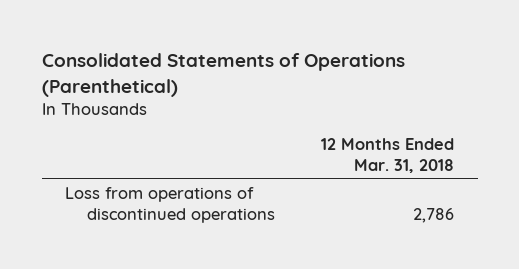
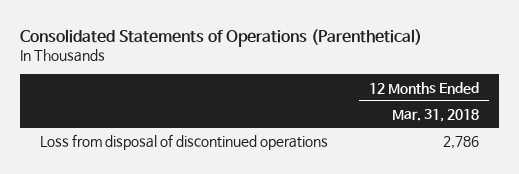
[64,187,275,223] Loss from operations of discontinued operations -> [40,134,329,151] Loss from disposal of discontinued operations

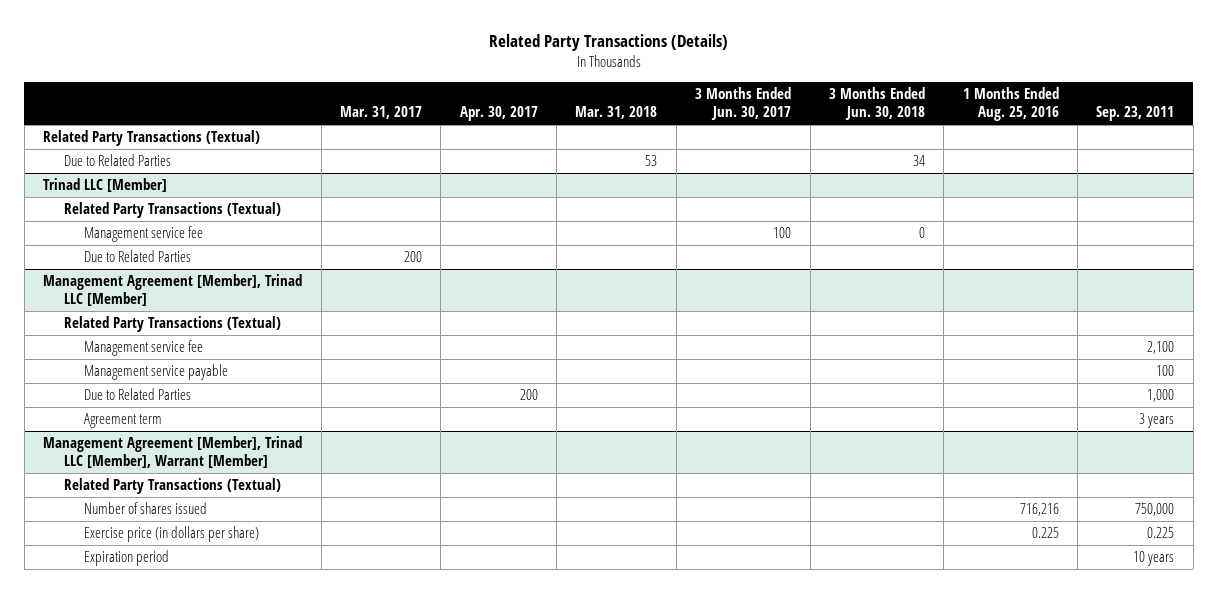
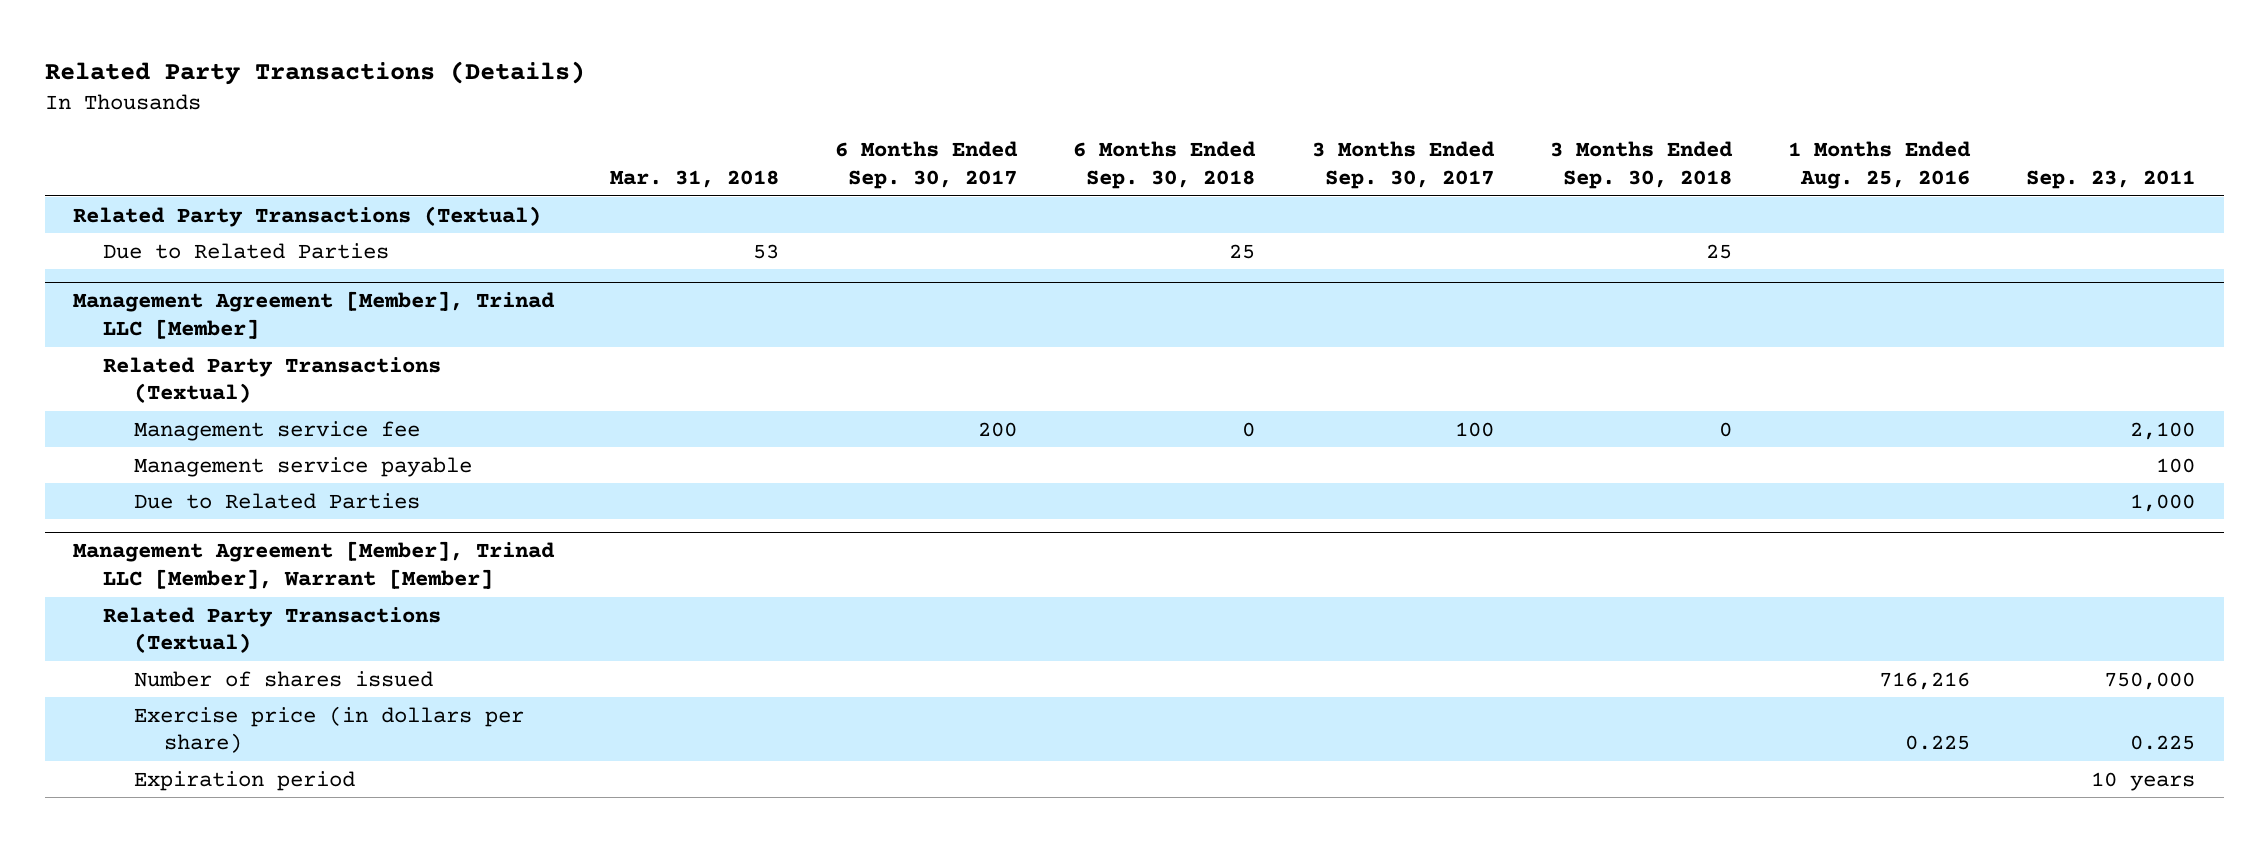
[339,106,422,120] Mar. 31, 2017 -> none
[459,106,538,122] Apr. 30, 2017 -> none
[695,87,792,121] 3 Months Ended Jun. 30, 2017 -> none
[828,87,925,121] 3 Months Ended Jun. 30, 2018 -> none
none -> [835,141,1019,190] 6 Months Ended Sep. 30, 2017
none -> [1073,141,1257,190] 6 Months Ended Sep. 30, 2018
none -> [1311,141,1495,190] 3 Months Ended Sep. 30, 2017
none -> [1549,141,1733,190] 3 Months Ended Sep. 30, 2018
[43,178,168,193] Trinad LLC [Member] -> none
[63,202,281,219] Related Party Transactions (Textual) -> none
[84,226,204,243] Management service fee -> none
[84,250,192,263] Due to Related Parties -> none
[84,413,163,429] Agreement term -> none

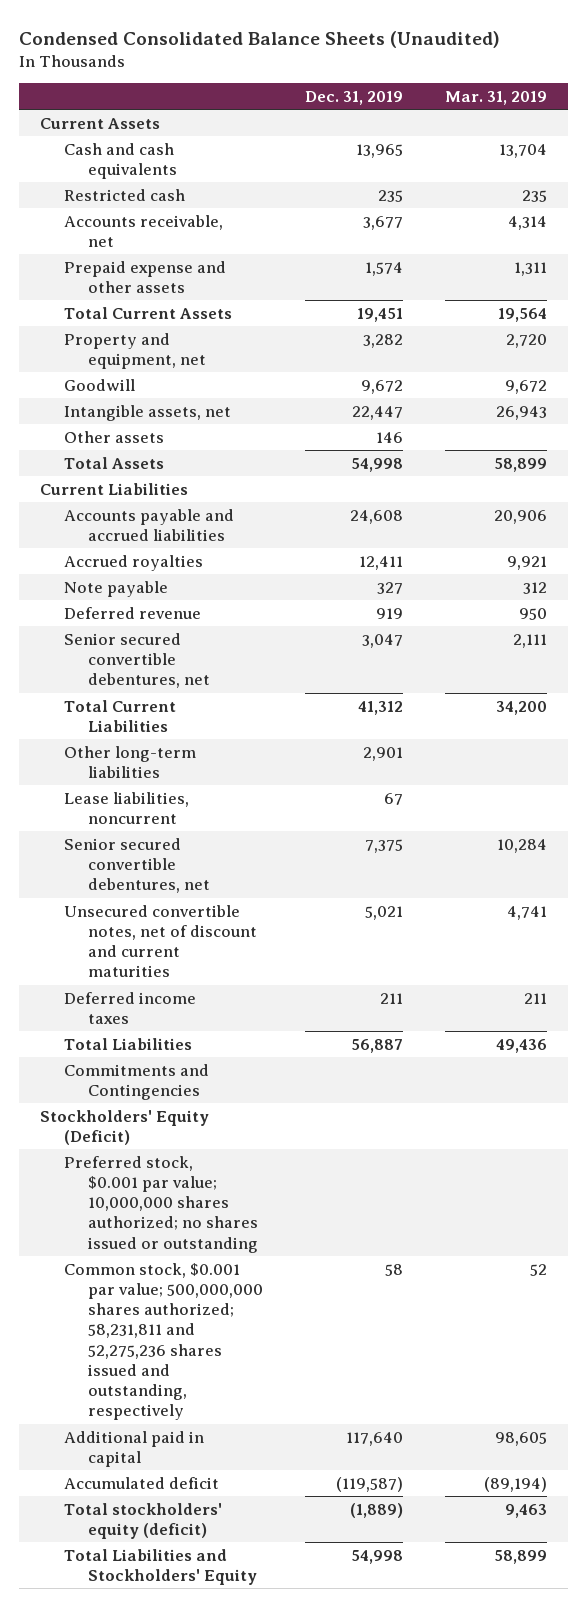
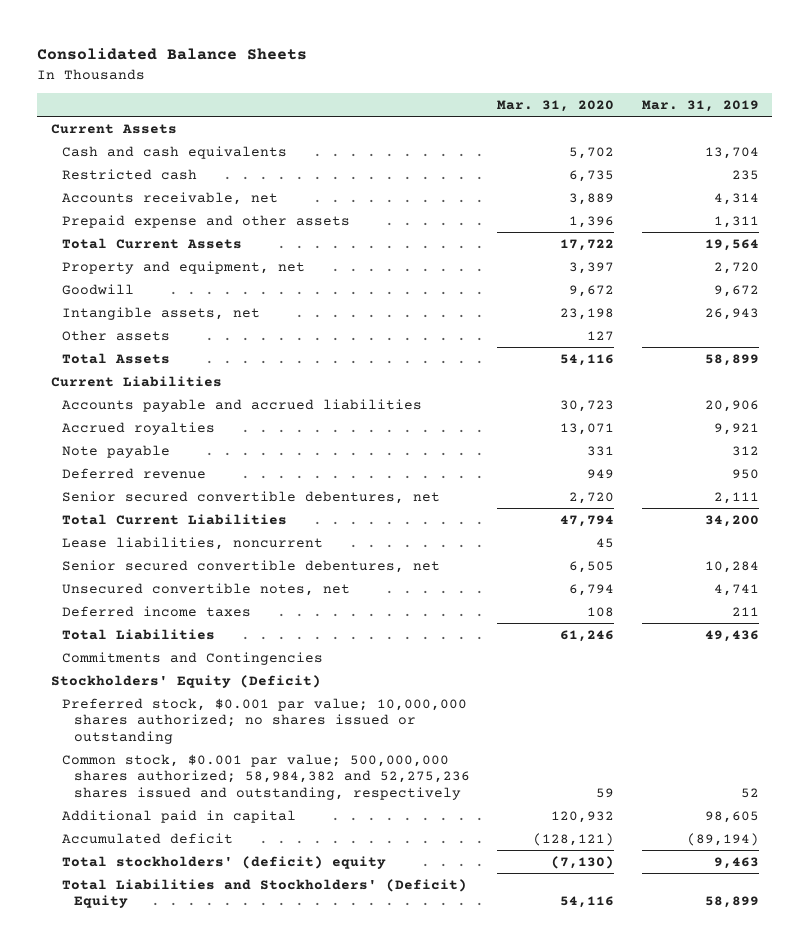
[19,30,501,48] Condensed Consolidated Balance Sheets (Unaudited) -> [37,48,308,61] Consolidated Balance Sheets
[305,90,404,105] Dec. 31, 2019 -> none
none -> [497,99,615,112] Mar. 31, 2020
[64,745,197,778] Other long-term liabilities -> none
[64,904,258,978] Unsecured convertible notes, net of discount and current maturities -> [62,582,351,596] Unsecured convertible notes, net
[64,1262,264,1421] Common stock, $0.001 par value; 500,000,000 shares authorized; 58,231,811 and 52,275,236 shares issued and outstanding, respectively -> [62,753,471,800] Common stock, $0.001 par value; 500,000,000 shares authorized; 58,984,382 and 52,275,236 shares issued and outstanding, respectively
[64,1502,223,1539] Total stockholders' equity (deficit) -> [62,855,387,869] Total stockholders' (deficit) equity
[64,1548,258,1585] Total Liabilities and Stockholders' Equity -> [62,878,468,909] Total Liabilities and Stockholders' (Deficit) Equity

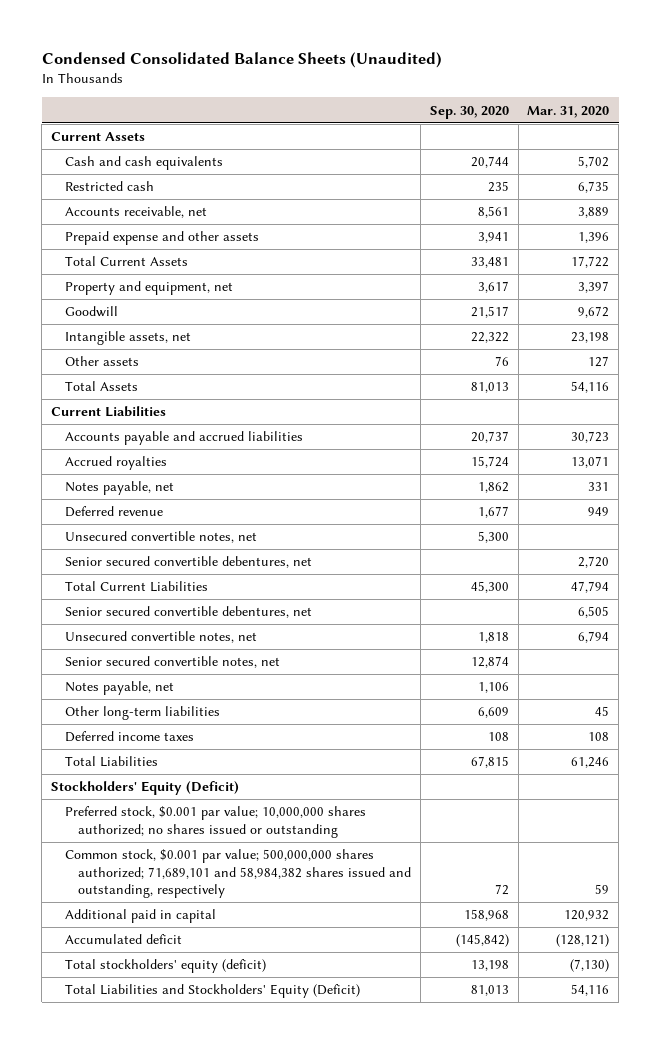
[37,48,308,61] Consolidated Balance Sheets -> [41,51,442,68] Condensed Consolidated Balance Sheets (Unaudited)
[641,99,759,112] Mar. 31, 2019 -> none
none -> [429,105,509,119] Sep. 30, 2020
[62,444,171,458] Note payable -> [64,481,174,496] Notes payable, net
none -> [64,531,257,544] Unsecured convertible notes, net
[62,536,324,550] Lease liabilities, noncurrent -> none
none -> [64,656,280,669] Senior secured convertible notes, net
none -> [64,681,174,696] Notes payable, net
none -> [64,706,220,721] Other long-term liabilities
[62,651,324,665] Commitments and Contingencies -> none
[62,753,471,800] Common stock, $0.001 par value; 500,000,000 shares authorized; 58,984,382 and 52,275,236 shares issued and outstanding, respectively -> [64,849,412,899] Common stock, $0.001 par value; 500,000,000 shares authorized; 71,689,101 and 58,984,382 shares issued and outstanding, respectively
[62,855,387,869] Total stockholders' (deficit) equity -> [64,959,266,974] Total stockholders' equity (deficit)
[62,878,468,909] Total Liabilities and Stockholders' (Deficit) Equity -> [64,984,360,999] Total Liabilities and Stockholders' Equity (Deficit)

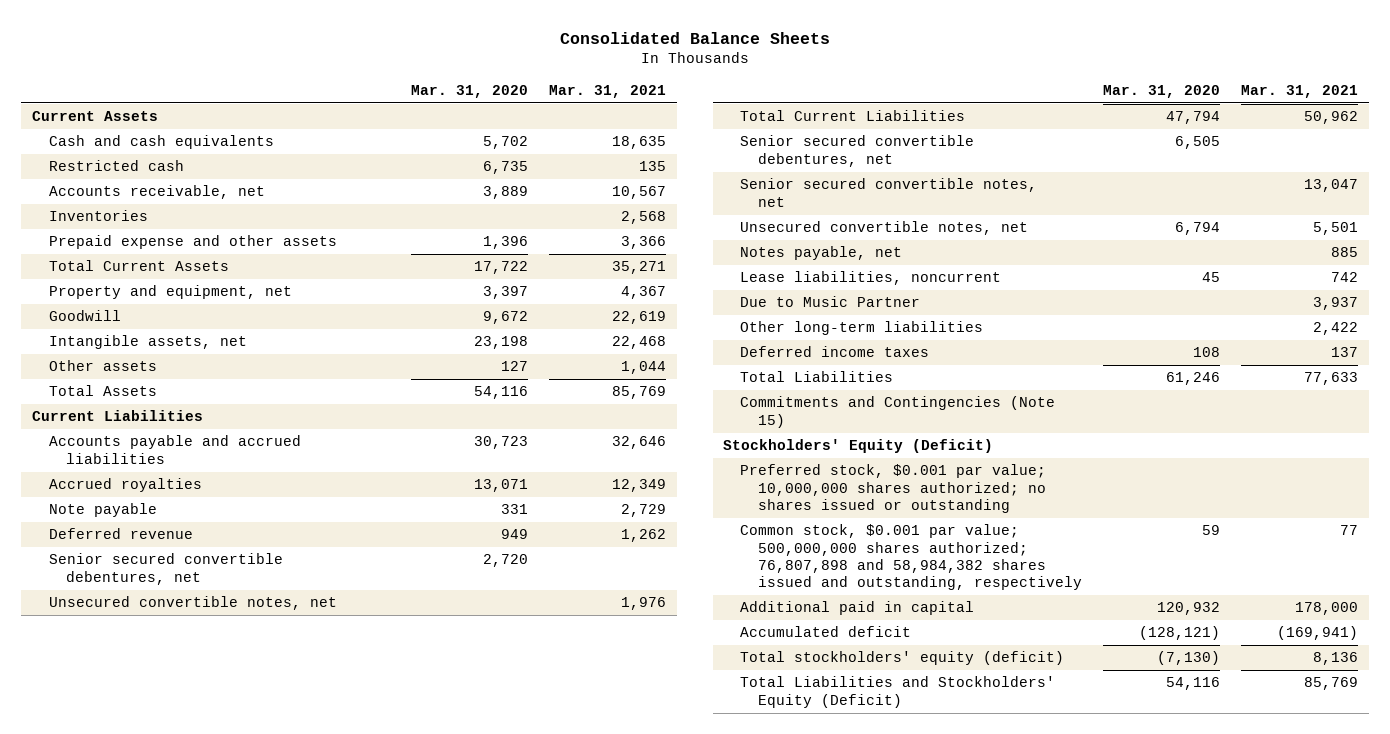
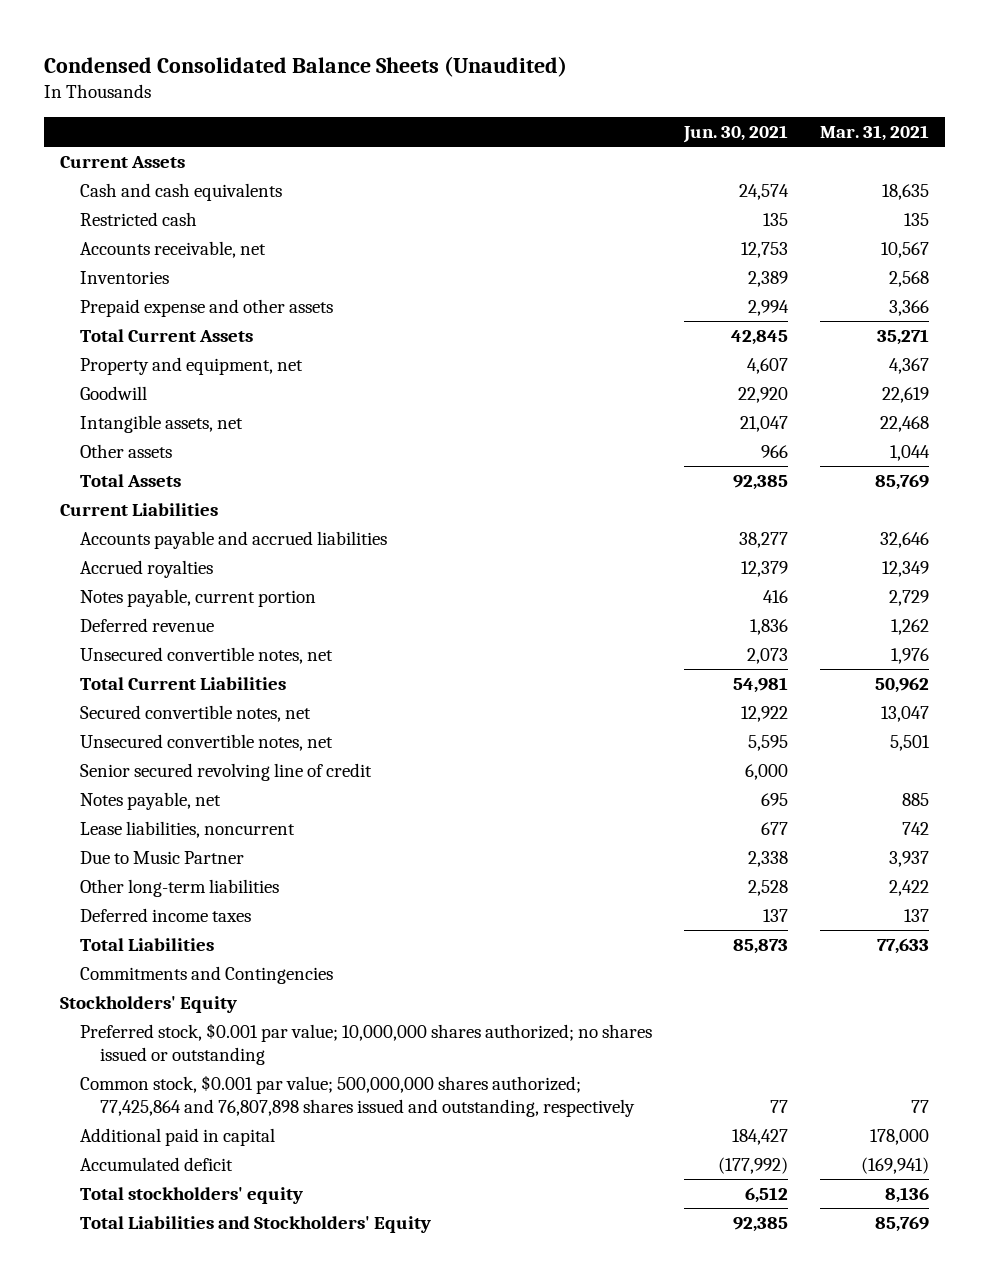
[559,31,830,44] Consolidated Balance Sheets -> [43,55,567,77] Condensed Consolidated Balance Sheets (Unaudited)
[411,84,529,98] Mar. 31, 2020 -> none
none -> [682,125,788,144] Jun. 30, 2021
[48,503,157,518] Note payable -> [79,589,316,608] Notes payable, current portion
[48,553,283,585] Senior secured convertible debentures, net -> none
[740,135,975,167] Senior secured convertible debentures, net -> none
[740,178,1038,207] Senior secured convertible notes, net -> [79,705,311,723] Secured convertible notes, net
none -> [79,763,372,782] Senior secured revolving line of credit
[740,396,1056,428] Commitments and Contingencies (Note 15) -> [79,966,333,985] Commitments and Contingencies
[723,439,994,454] Stockholders' Equity (Deficit) -> [59,996,237,1014] Stockholders' Equity
[740,524,1082,591] Common stock, $0.001 par value; 500,000,000 shares authorized; 76,807,898 and 58,984,382 shares issued and outstanding, respectively -> [79,1075,636,1118] Common stock, $0.001 par value; 500,000,000 shares authorized; 77,425,864 and 76,807,898 shares issued and outstanding, respectively
[740,651,1065,666] Total stockholders' equity (deficit) -> [79,1187,303,1205] Total stockholders' equity
[740,676,1056,708] Total Liabilities and Stockholders' Equity (Deficit) -> [79,1216,431,1234] Total Liabilities and Stockholders' Equity

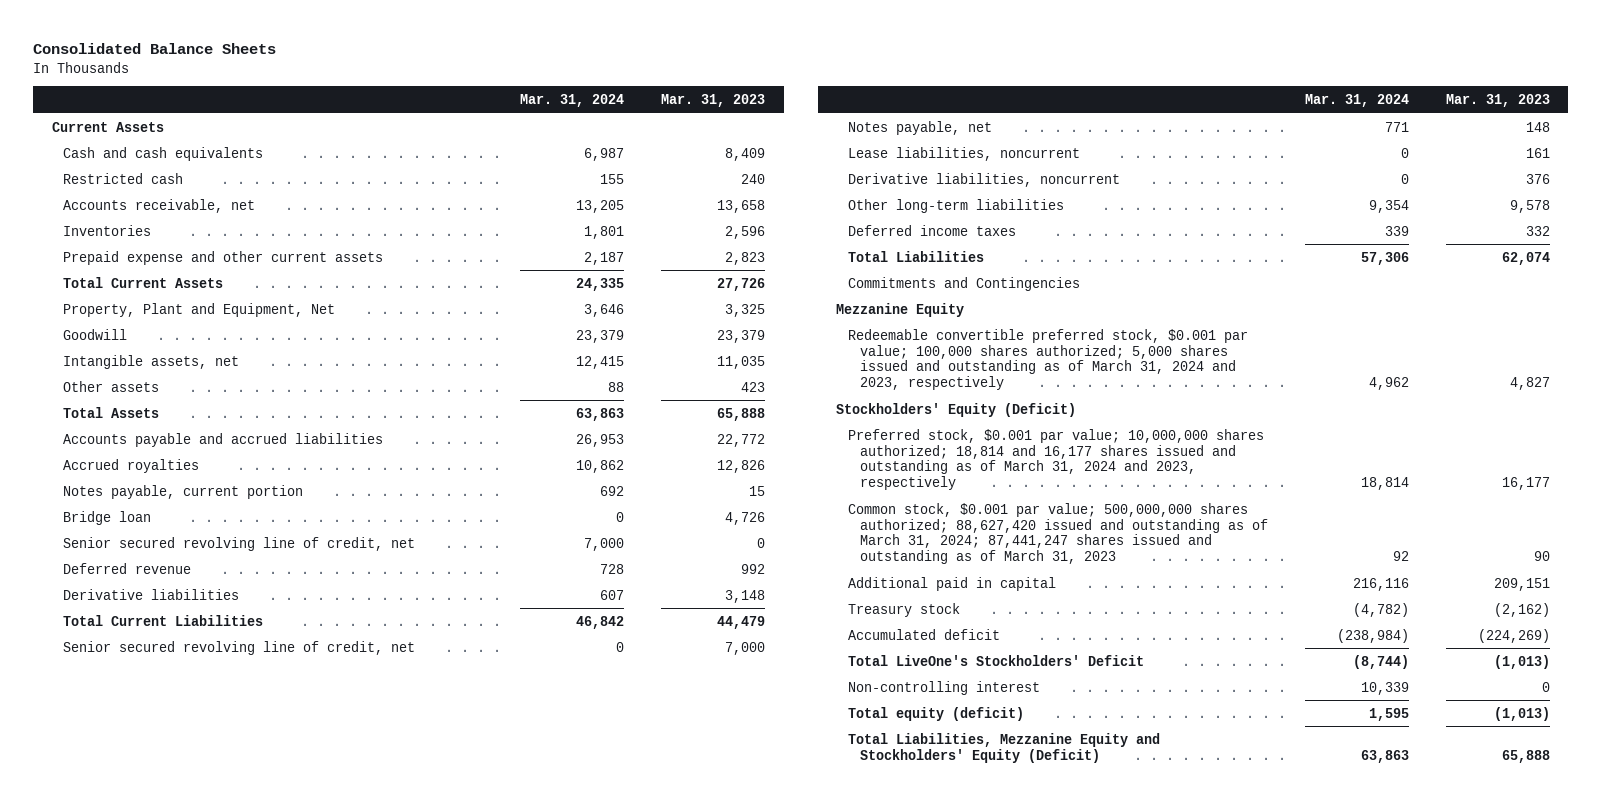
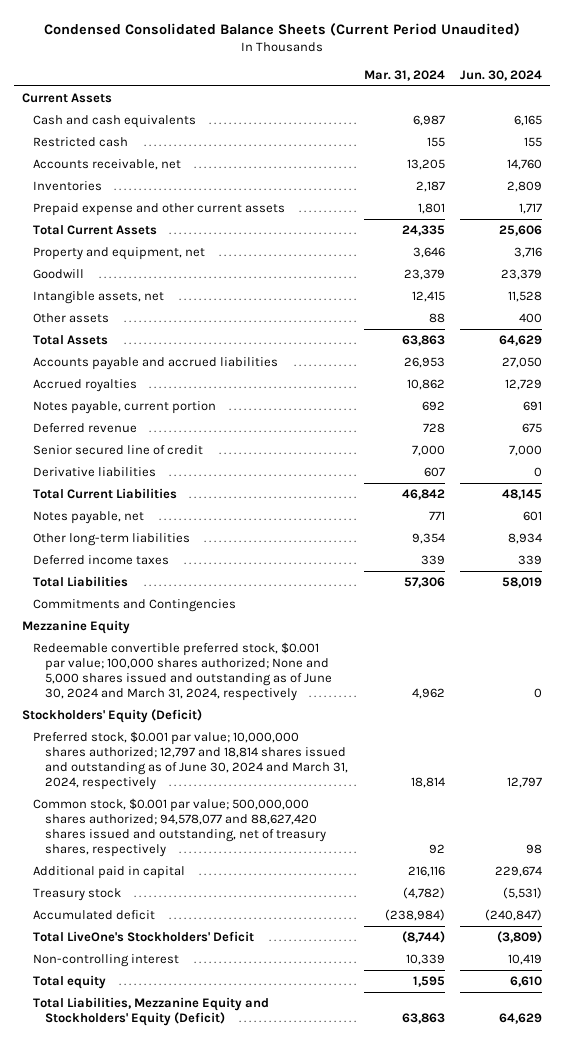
[32,43,276,55] Consolidated Balance Sheets -> [44,22,521,36] Condensed Consolidated Balance Sheets (Current Period Unaudited)
[661,93,766,107] Mar. 31, 2023 -> none
none -> [460,69,543,81] Jun. 30, 2024
[583,225,624,239] 1,801 -> [415,180,445,192] 2,187
[583,251,624,265] 2,187 -> [417,202,445,214] 1,801
[63,302,336,317] Property, Plant and Equipment, Net -> [33,246,206,260] Property and equipment, net
[63,510,152,525] Bridge loan -> none
[63,536,416,551] Senior secured revolving line of credit, net -> none
none -> [33,444,204,455] Senior secured line of credit
[63,640,416,655] Senior secured revolving line of credit, net -> none
[847,146,1080,161] Lease liabilities, noncurrent -> none
[847,172,1120,187] Derivative liabilities, noncurrent -> none
[847,328,1248,391] Redeemable convertible preferred stock, $0.001 par value; 100,000 shares authorized; 5,000 shares issued and outstanding as of March 31, 2024 and 2023, respectively -> [33,641,332,701] Redeemable convertible preferred stock, $0.001 par value; 100,000 shares authorized; None and 5,000 shares issued and outstanding as of June 30, 2024 and March 31, 2024, respectively
[847,428,1264,491] Preferred stock, $0.001 par value; 10,000,000 shares authorized; 18,814 and 16,177 shares issued and outstanding as of March 31, 2024 and 2023, respectively -> [33,730,348,790] Preferred stock, $0.001 par value; 10,000,000 shares authorized; 12,797 and 18,814 shares issued and outstanding as of June 30, 2024 and March 31, 2024, respectively
[847,502,1268,565] Common stock, $0.001 par value; 500,000,000 shares authorized; 88,627,420 issued and outstanding as of March 31, 2024; 87,441,247 shares issued and outstanding as of March 31, 2023 -> [33,797,326,857] Common stock, $0.001 par value; 500,000,000 shares authorized; 94,578,077 and 88,627,420 shares issued and outstanding, net of treasury shares, respectively
[847,706,1024,721] Total equity (deficit) -> [33,974,107,989] Total equity

